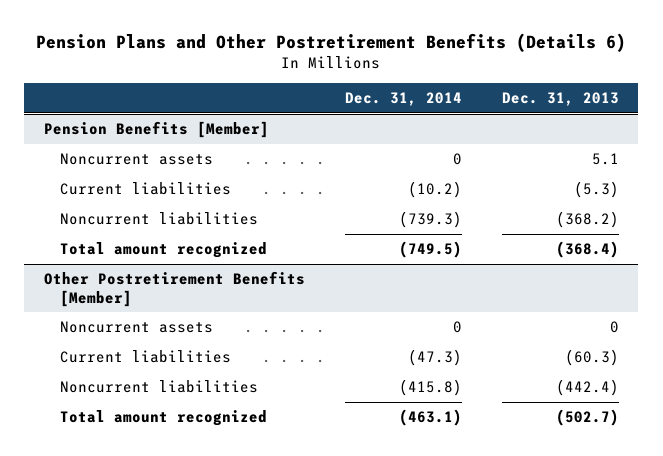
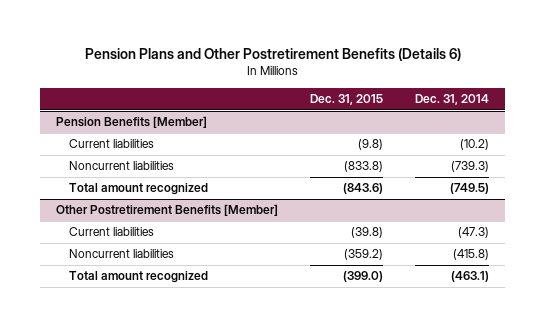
[501,92,619,107] Dec. 31, 2013 -> none
none -> [310,94,384,106] Dec. 31, 2015
[59,153,213,166] Noncurrent assets -> none
[59,321,213,334] Noncurrent assets -> none

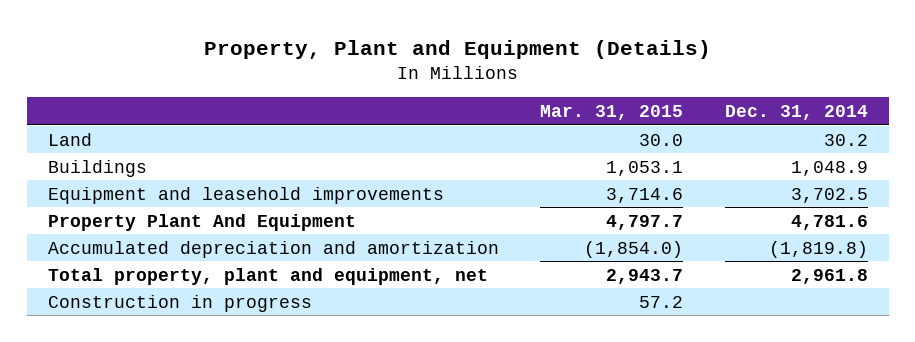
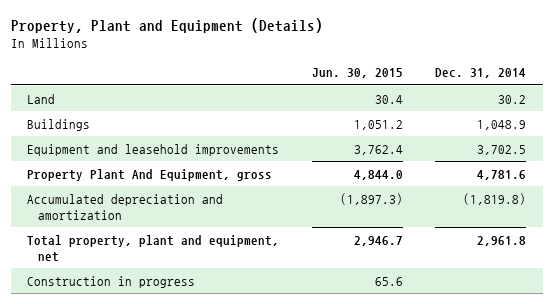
[540,104,684,120] Mar. 31, 2015 -> none
none -> [311,68,403,79] Jun. 30, 2015
[47,213,356,231] Property Plant And Equipment -> [26,168,272,181] Property Plant And Equipment, gross

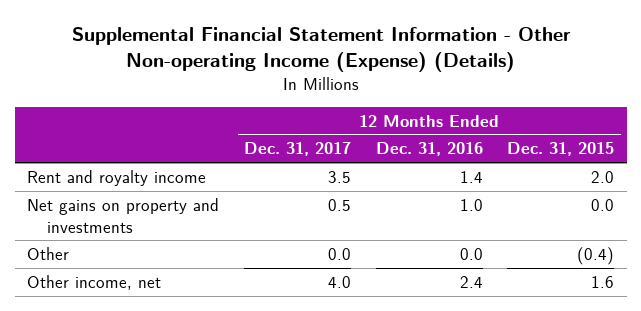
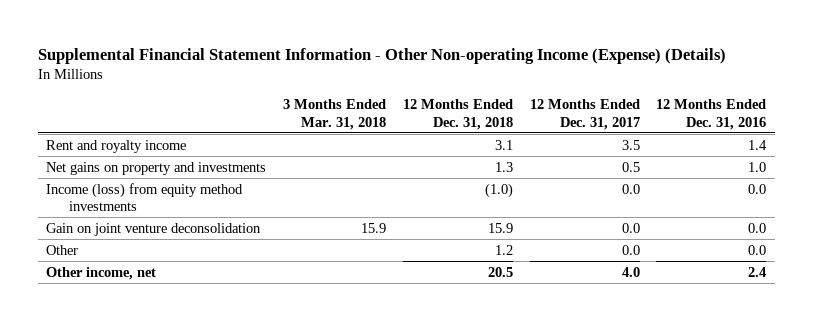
[507,142,615,157] Dec. 31, 2015 -> none
none -> [283,99,387,130] 3 Months Ended Mar. 31, 2018
none -> [402,99,513,130] 12 Months Ended Dec. 31, 2018
none -> [46,182,244,211] Income (loss) from equity method investments
none -> [46,222,262,236] Gain on joint venture deconsolidation

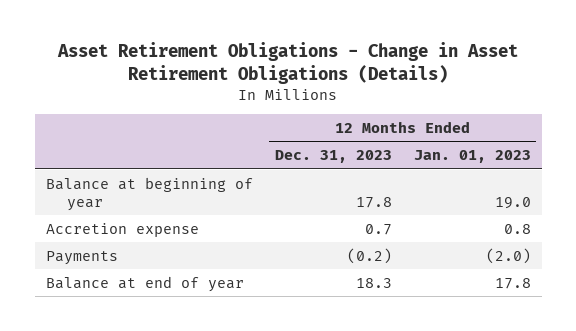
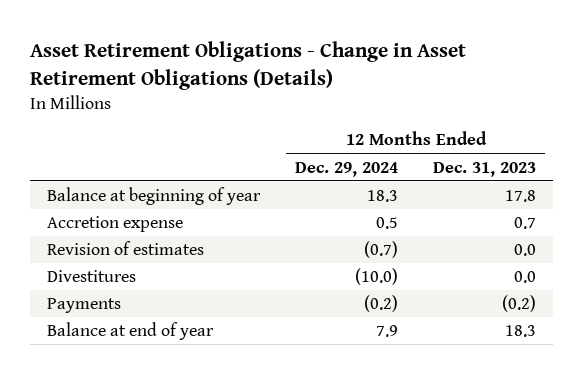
[413,150,531,164] Jan. 01, 2023 -> none
none -> [295,161,399,177] Dec. 29, 2024
none -> [47,241,205,256] Revision of estimates
none -> [47,270,137,283] Divestitures

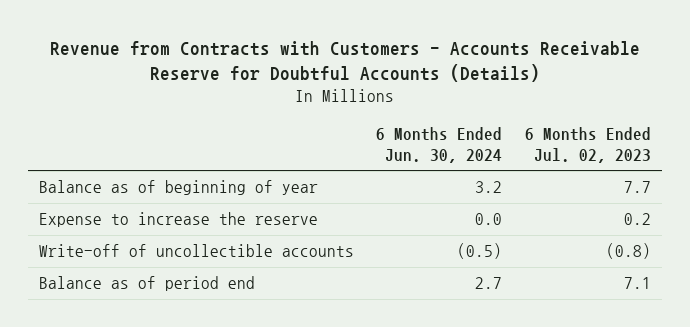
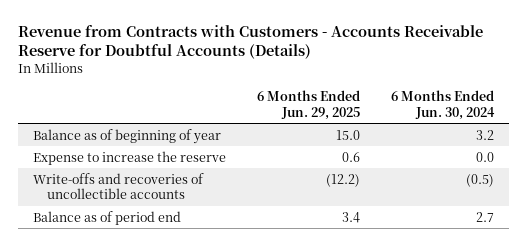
[524,126,651,163] 6 Months Ended Jul. 02, 2023 -> none
none -> [257,89,361,120] 6 Months Ended Jun. 29, 2025
[39,244,355,258] Write-off of uncollectible accounts -> [33,172,205,200] Write-offs and recoveries of uncollectible accounts

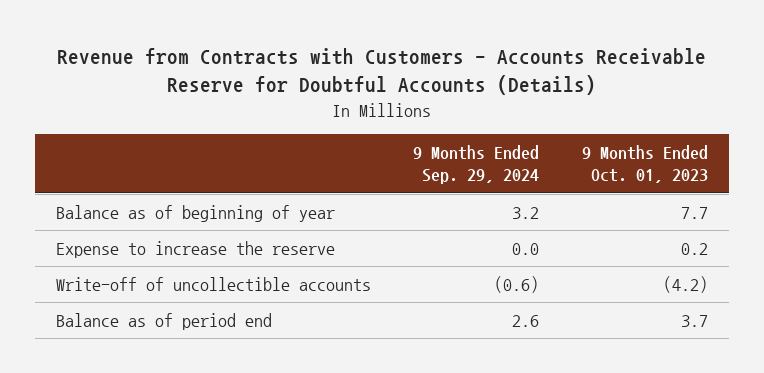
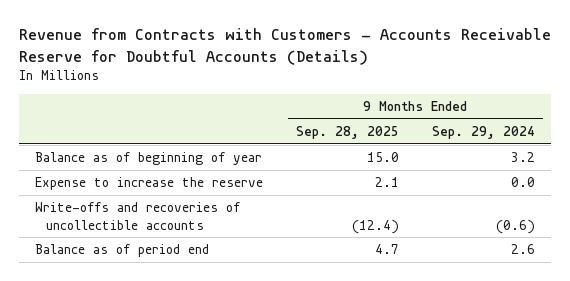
[581,144,708,184] 9 Months Ended Oct. 01, 2023 -> none
none -> [296,126,400,140] Sep. 28, 2025
[56,276,372,291] Write-off of uncollectible accounts -> [35,202,241,230] Write-offs and recoveries of uncollectible accounts

